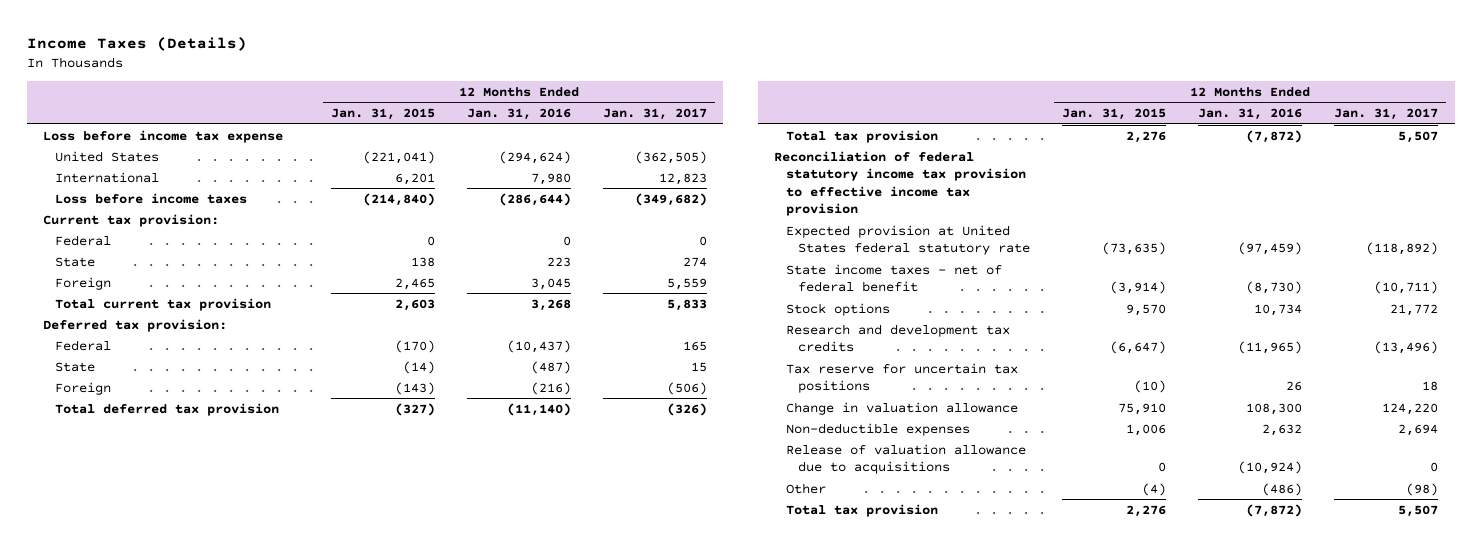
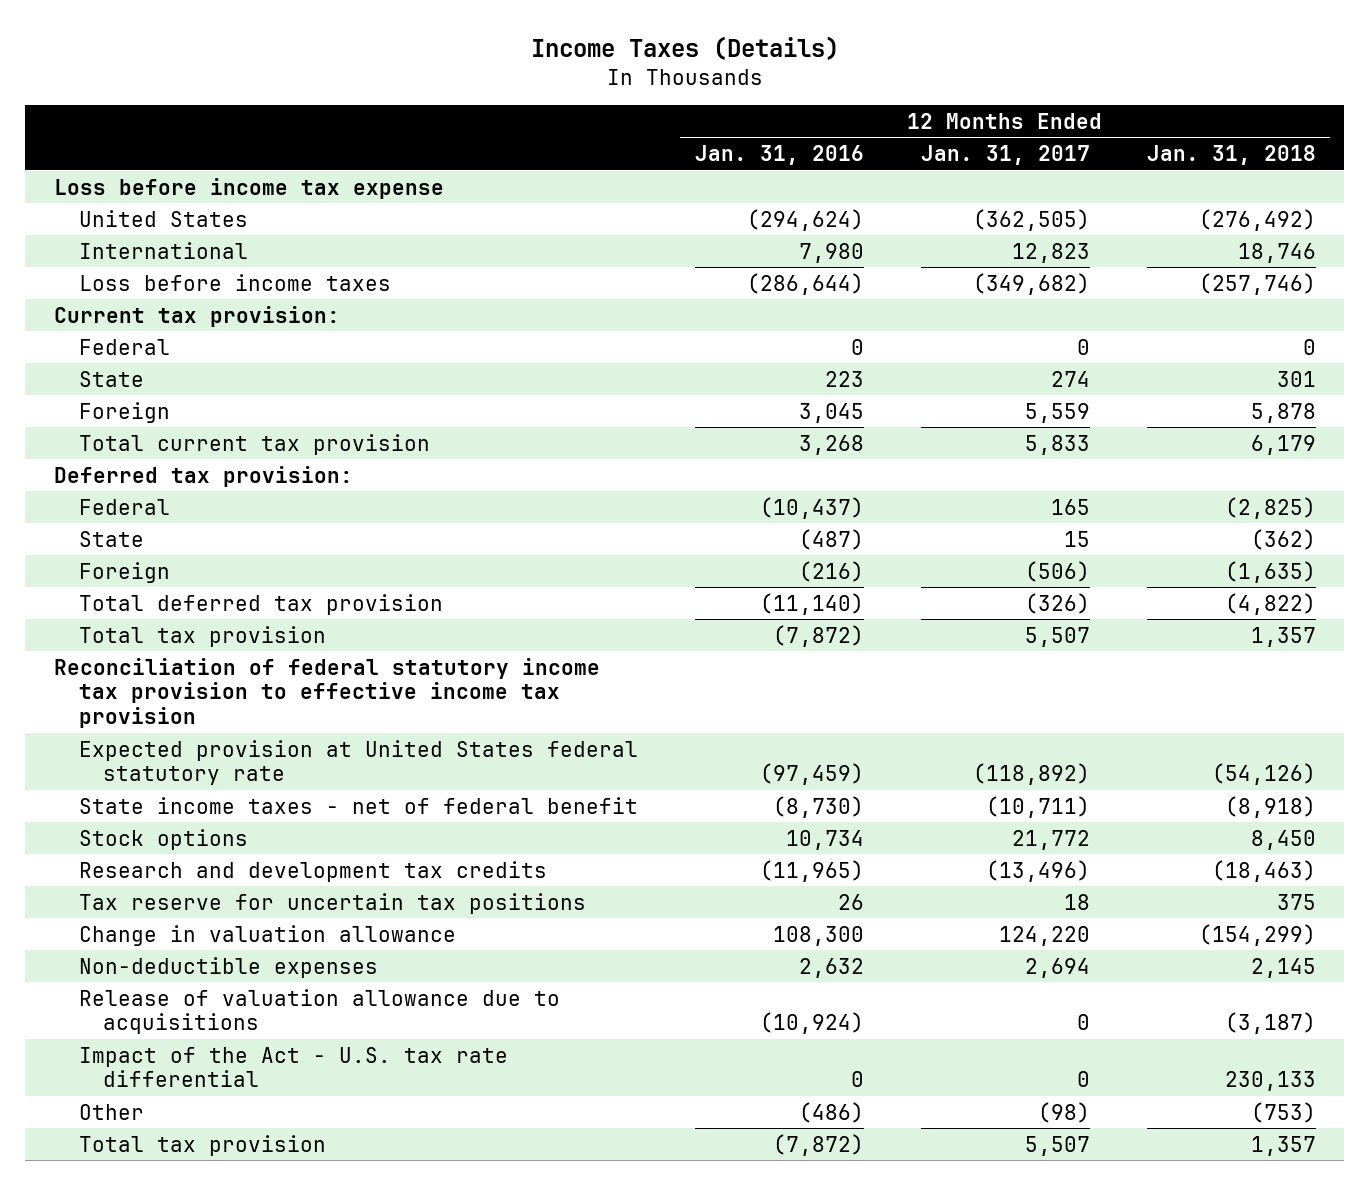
[330,108,435,121] Jan. 31, 2015 -> none
none -> [1146,145,1316,166] Jan. 31, 2018
none -> [78,1046,508,1088] Impact of the Act - U.S. tax rate differential

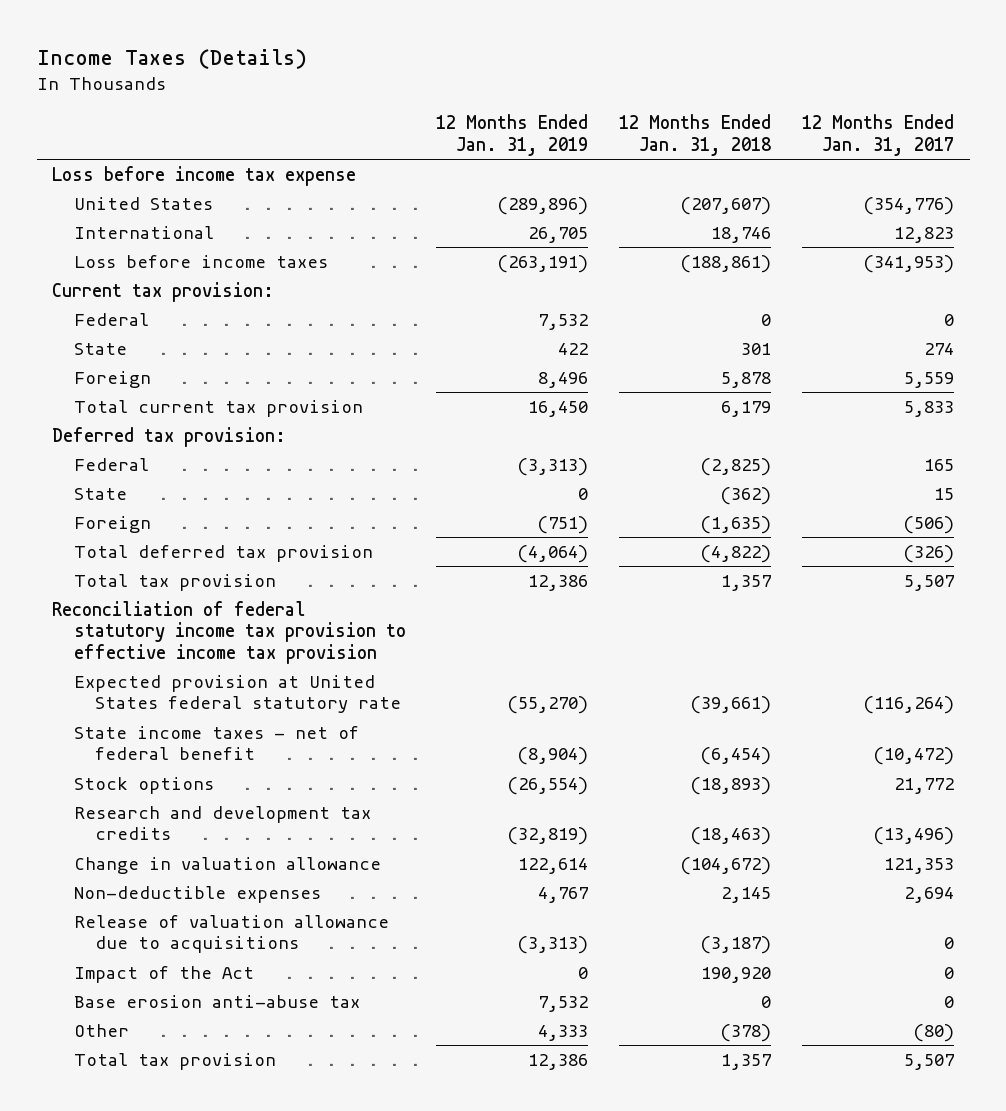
[694,145,864,166] Jan. 31, 2016 -> none
none -> [436,114,589,156] 12 Months Ended Jan. 31, 2019
[972,208,1090,231] (362,505) -> [863,196,955,215] (354,776)
[1198,208,1316,231] (276,492) -> [680,196,772,215] (207,607)
[972,272,1090,295] (349,682) -> [863,254,955,273] (341,953)
[1198,272,1316,295] (257,746) -> [680,254,772,273] (188,861)
[972,763,1090,786] (118,892) -> [863,696,955,715] (116,264)
[1211,763,1316,786] (54,126) -> [690,696,772,715] (39,661)
[985,795,1090,818] (10,711) -> [873,747,955,766] (10,472)
[1224,795,1316,818] (8,918) -> [700,747,772,766] (6,454)
[1250,829,1316,850] 8,450 -> [690,776,772,795] (18,893)
[78,892,586,914] Tax reserve for uncertain tax positions -> none
[998,925,1090,946] 124,220 -> [884,857,955,874] 121,353
[1198,923,1316,946] (154,299) -> [680,856,772,875] (104,672)
[78,1046,508,1088] Impact of the Act - U.S. tax rate differential -> [73,965,254,983] Impact of the Act
[1224,1071,1316,1092] 230,133 -> [701,966,772,983] 190,920
none -> [73,994,360,1008] Base erosion anti-abuse tax
[1037,1101,1090,1123] (98) -> [913,1023,955,1042] (80)
[1250,1101,1316,1123] (753) -> [720,1023,772,1042] (378)

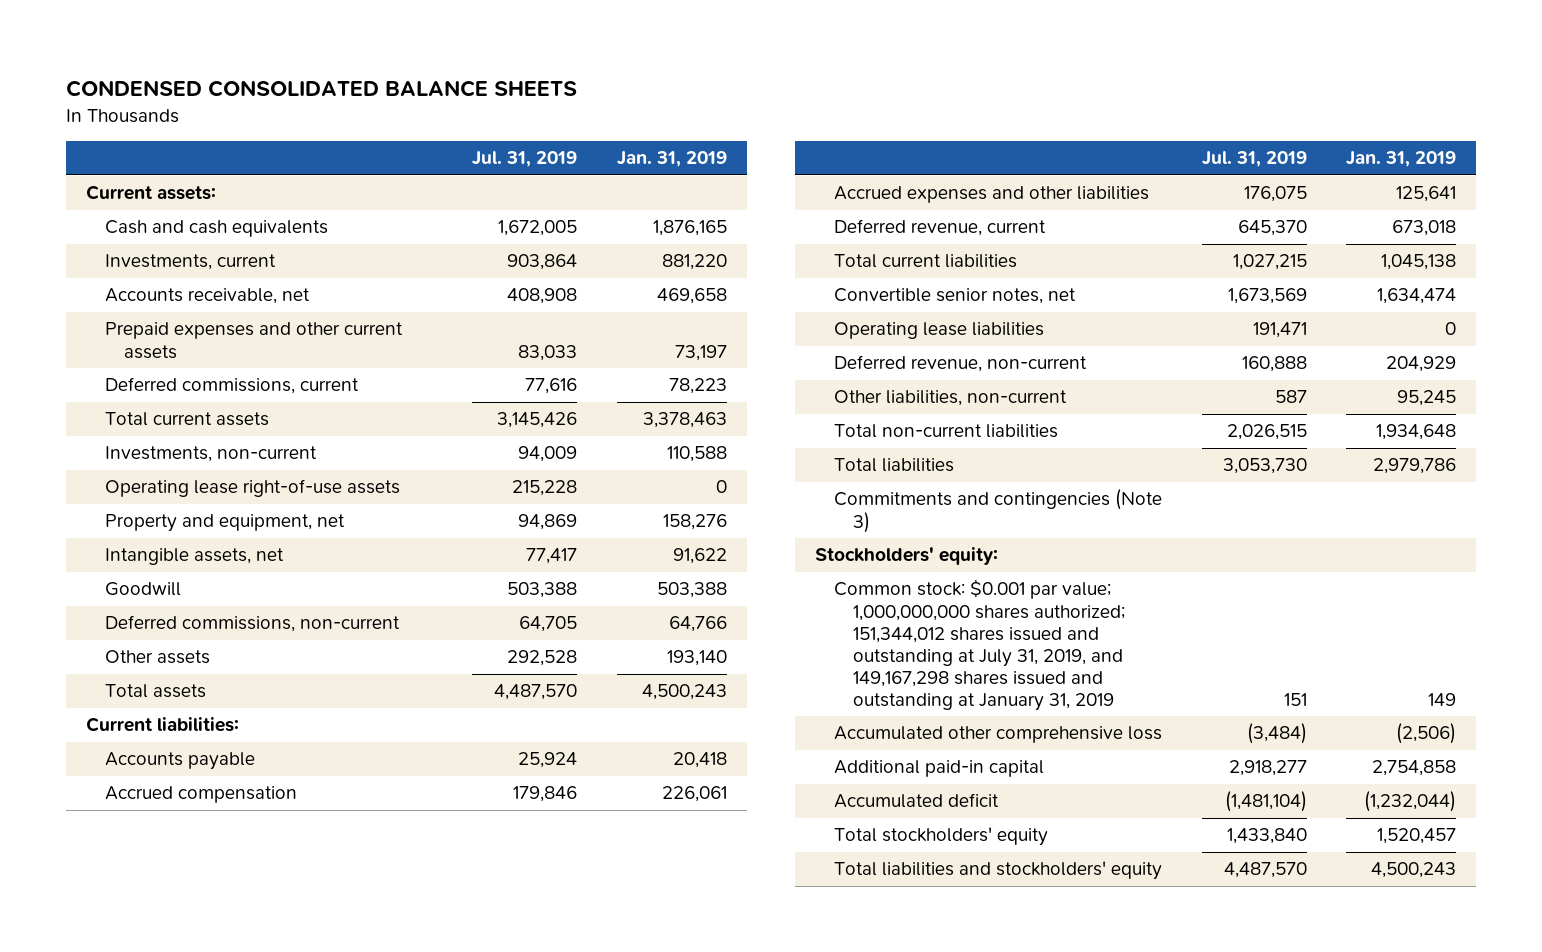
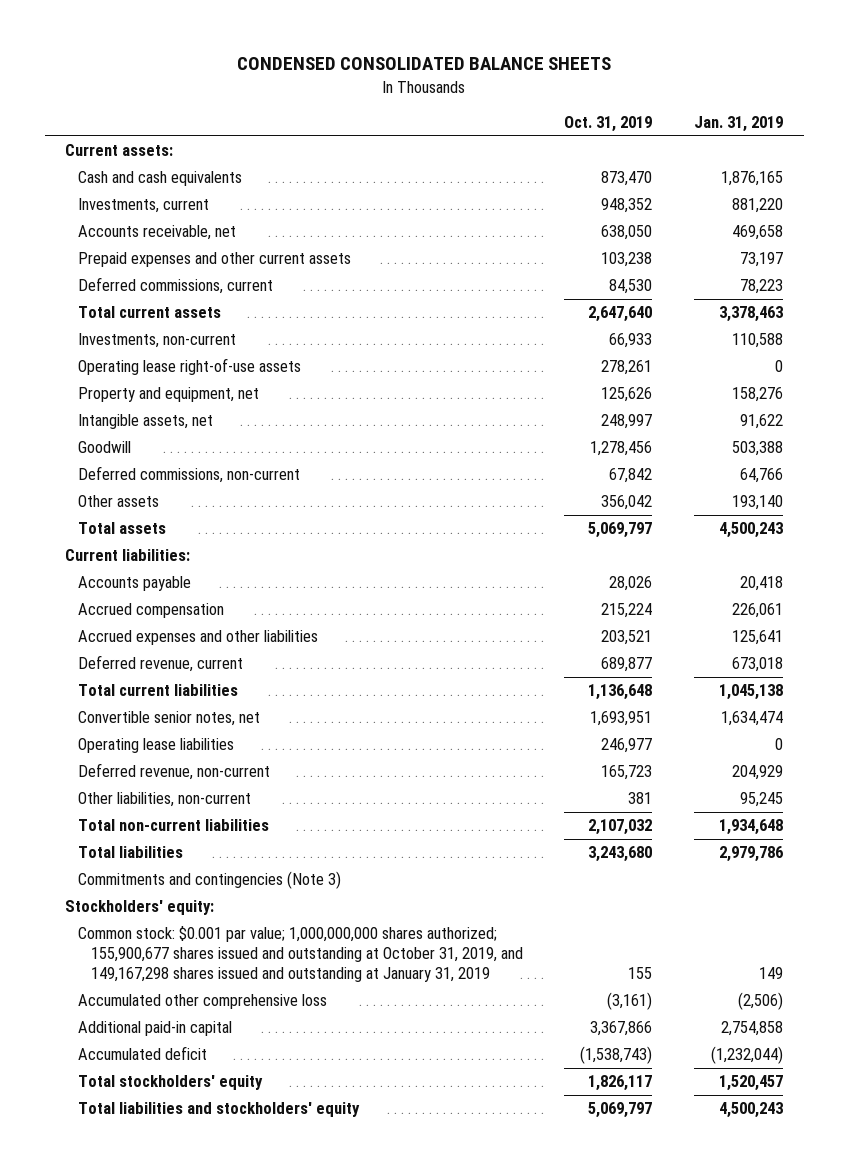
[472,151,578,168] Jul. 31, 2019 -> none
none -> [564,116,653,133] Oct. 31, 2019
[833,579,1125,711] Common stock: $0.001 par value; 1,000,000,000 shares authorized; 151,344,012 shares issued and outstanding at July 31, 2019, and 149,167,298 shares issued and outstanding at January 31, 2019 -> [78,926,523,983] Common stock: $0.001 par value; 1,000,000,000 shares authorized; 155,900,677 shares issued and outstanding at October 31, 2019, and 149,167,298 shares issued and outstanding at January 31, 2019

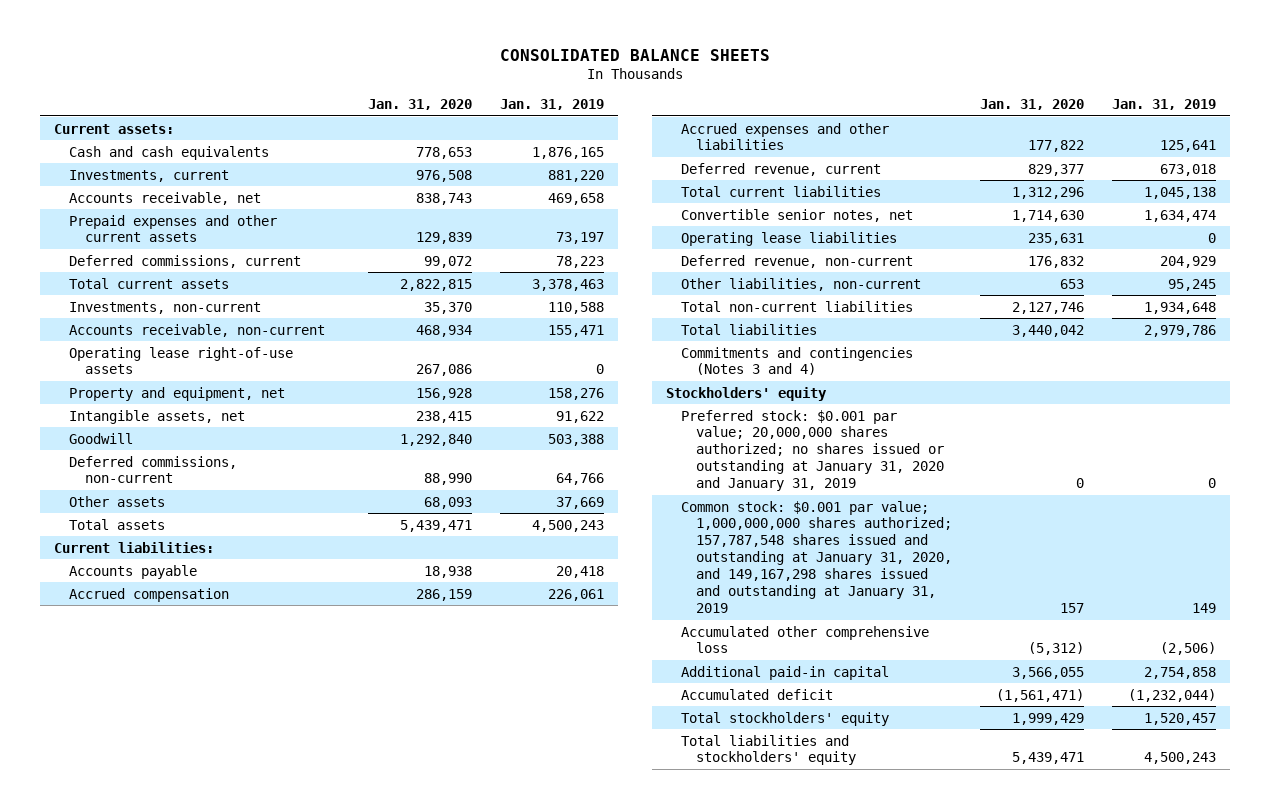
[237,57,612,71] CONDENSED CONSOLIDATED BALANCE SHEETS -> [500,48,771,61] CONSOLIDATED BALANCE SHEETS
[564,116,653,133] Oct. 31, 2019 -> none
none -> [368,98,473,110] Jan. 31, 2020
none -> [69,323,326,337] Accounts receivable, non-current
[732,495,784,511] 193,140 -> [556,496,605,509] 37,669
[78,871,342,890] Commitments and contingencies (Note 3) -> [680,346,913,376] Commitments and contingencies (Notes 3 and 4)
[65,900,215,916] Stockholders' equity: -> [665,386,827,401] Stockholders' equity
none -> [680,409,945,492] Preferred stock: $0.001 par value; 20,000,000 shares authorized; no shares issued or outstanding at January 31, 2020 and January 31, 2019
[78,926,523,983] Common stock: $0.001 par value; 1,000,000,000 shares authorized; 155,900,677 shares issued and outstanding at October 31, 2019, and 149,167,298 shares issued and outstanding at January 31, 2019 -> [680,500,953,613] Common stock: $0.001 par value; 1,000,000,000 shares authorized; 157,787,548 shares issued and outstanding at January 31, 2020, and 149,167,298 shares issued and outstanding at January 31, 2019

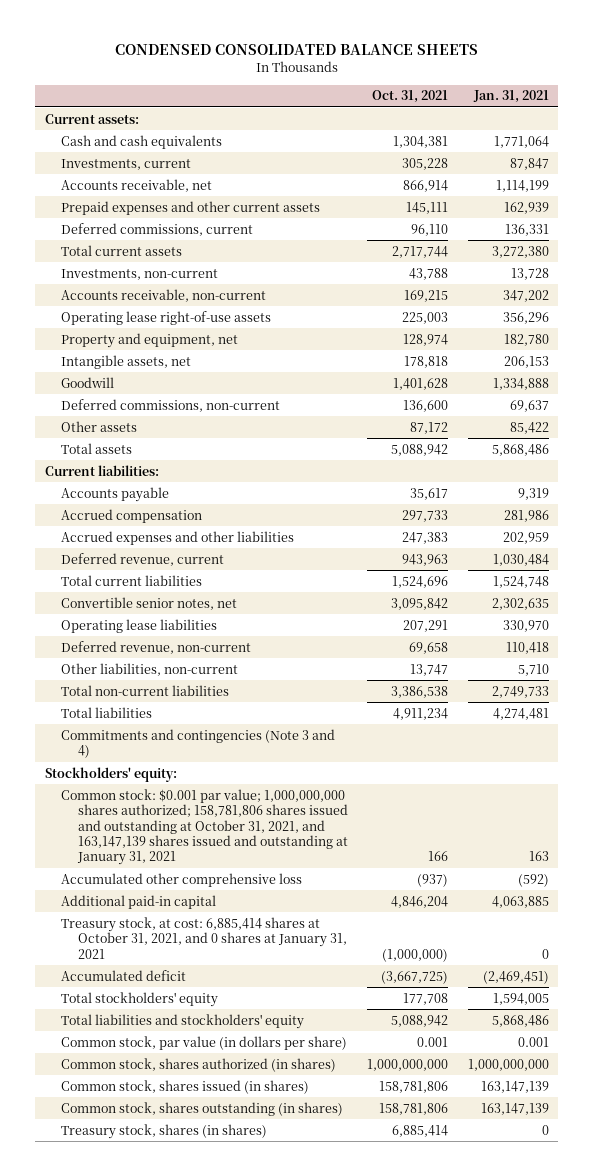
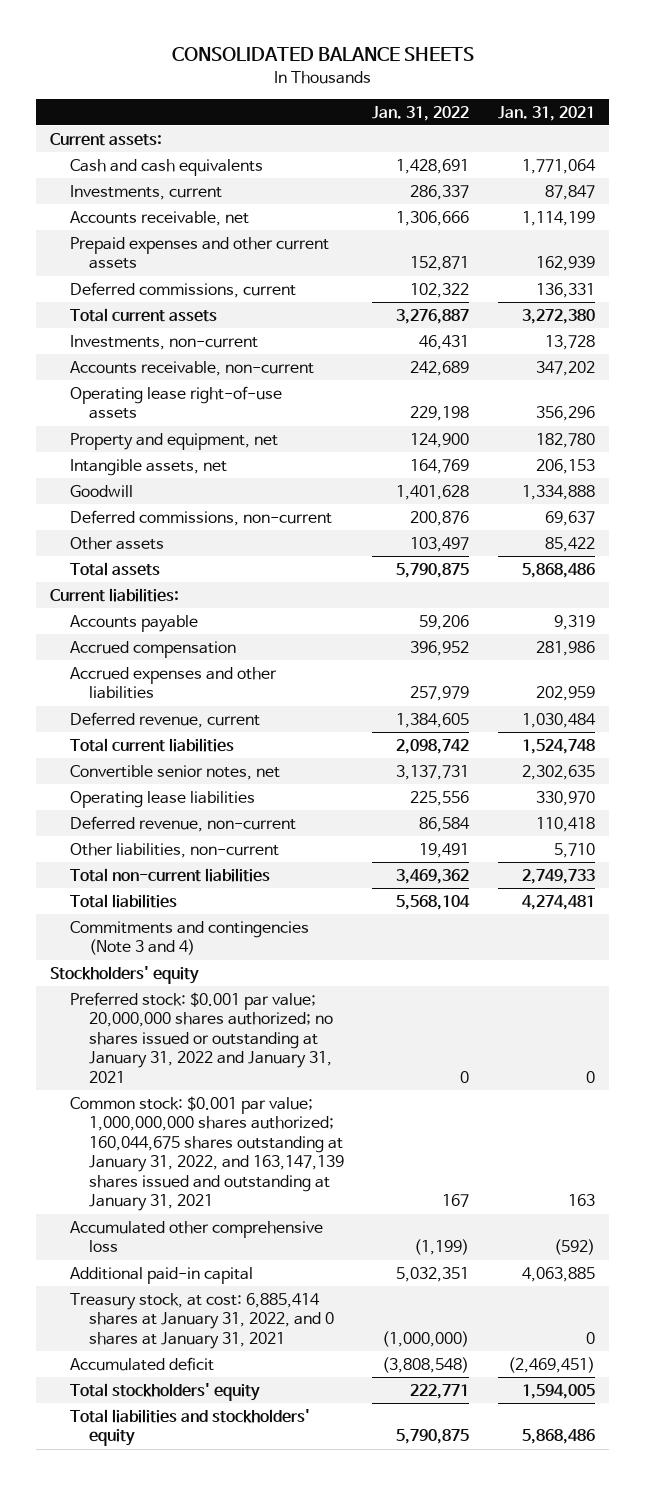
[114,43,478,55] CONDENSED CONSOLIDATED BALANCE SHEETS -> [171,47,474,62] CONSOLIDATED BALANCE SHEETS
[372,90,449,104] Oct. 31, 2021 -> none
none -> [372,105,470,121] Jan. 31, 2022
[44,766,177,782] Stockholders' equity: -> [50,965,200,984] Stockholders' equity
none -> [69,991,333,1083] Preferred stock: $0.001 par value; 20,000,000 shares authorized; no shares issued or outstanding at January 31, 2022 and January 31, 2021
[61,788,349,866] Common stock: $0.001 par value; 1,000,000,000 shares authorized; 158,781,806 shares issued and outstanding at October 31, 2021, and 163,147,139 shares issued and outstanding at January 31, 2021 -> [69,1095,344,1212] Common stock: $0.001 par value; 1,000,000,000 shares authorized; 160,044,675 shares outstanding at January 31, 2022, and 163,147,139 shares issued and outstanding at January 31, 2021
[61,916,348,959] Treasury stock, at cost: 6,885,414 shares at October 31, 2021, and 0 shares at January 31, 2021 -> [69,1292,334,1349] Treasury stock, at cost: 6,885,414 shares at January 31, 2022, and 0 shares at January 31, 2021
[61,1035,348,1050] Common stock, par value (in dollars per share) -> none
[61,1057,337,1072] Common stock, shares authorized (in shares) -> none
[61,1079,310,1094] Common stock, shares issued (in shares) -> none
[61,1101,344,1116] Common stock, shares outstanding (in shares) -> none
[61,1123,268,1139] Treasury stock, shares (in shares) -> none

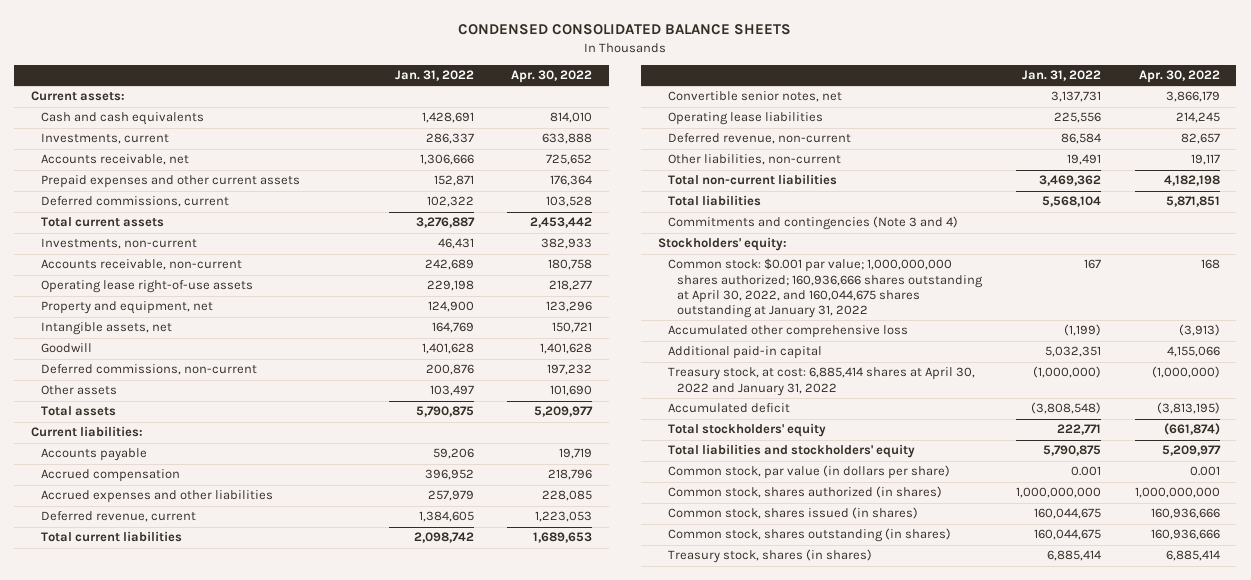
[171,47,474,62] CONSOLIDATED BALANCE SHEETS -> [458,24,792,36] CONDENSED CONSOLIDATED BALANCE SHEETS
[497,105,595,121] Jan. 31, 2021 -> none
none -> [511,70,593,84] Apr. 30, 2022
[69,991,333,1083] Preferred stock: $0.001 par value; 20,000,000 shares authorized; no shares issued or outstanding at January 31, 2022 and January 31, 2021 -> none
[50,965,200,984] Stockholders' equity -> [658,237,788,252] Stockholders' equity:
[69,1095,344,1212] Common stock: $0.001 par value; 1,000,000,000 shares authorized; 160,044,675 shares outstanding at January 31, 2022, and 163,147,139 shares issued and outstanding at January 31, 2021 -> [667,258,984,318] Common stock: $0.001 par value; 1,000,000,000 shares authorized; 160,936,666 shares outstanding at April 30, 2022, and 160,044,675 shares outstanding at January 31, 2022
[69,1292,334,1349] Treasury stock, at cost: 6,885,414 shares at January 31, 2022, and 0 shares at January 31, 2021 -> [667,367,975,396] Treasury stock, at cost: 6,885,414 shares at April 30, 2022 and January 31, 2022
none -> [667,465,950,480] Common stock, par value (in dollars per share)
none -> [667,486,942,499] Common stock, shares authorized (in shares)
none -> [667,507,918,520] Common stock, shares issued (in shares)
none -> [667,528,951,543] Common stock, shares outstanding (in shares)
none -> [667,549,872,564] Treasury stock, shares (in shares)

